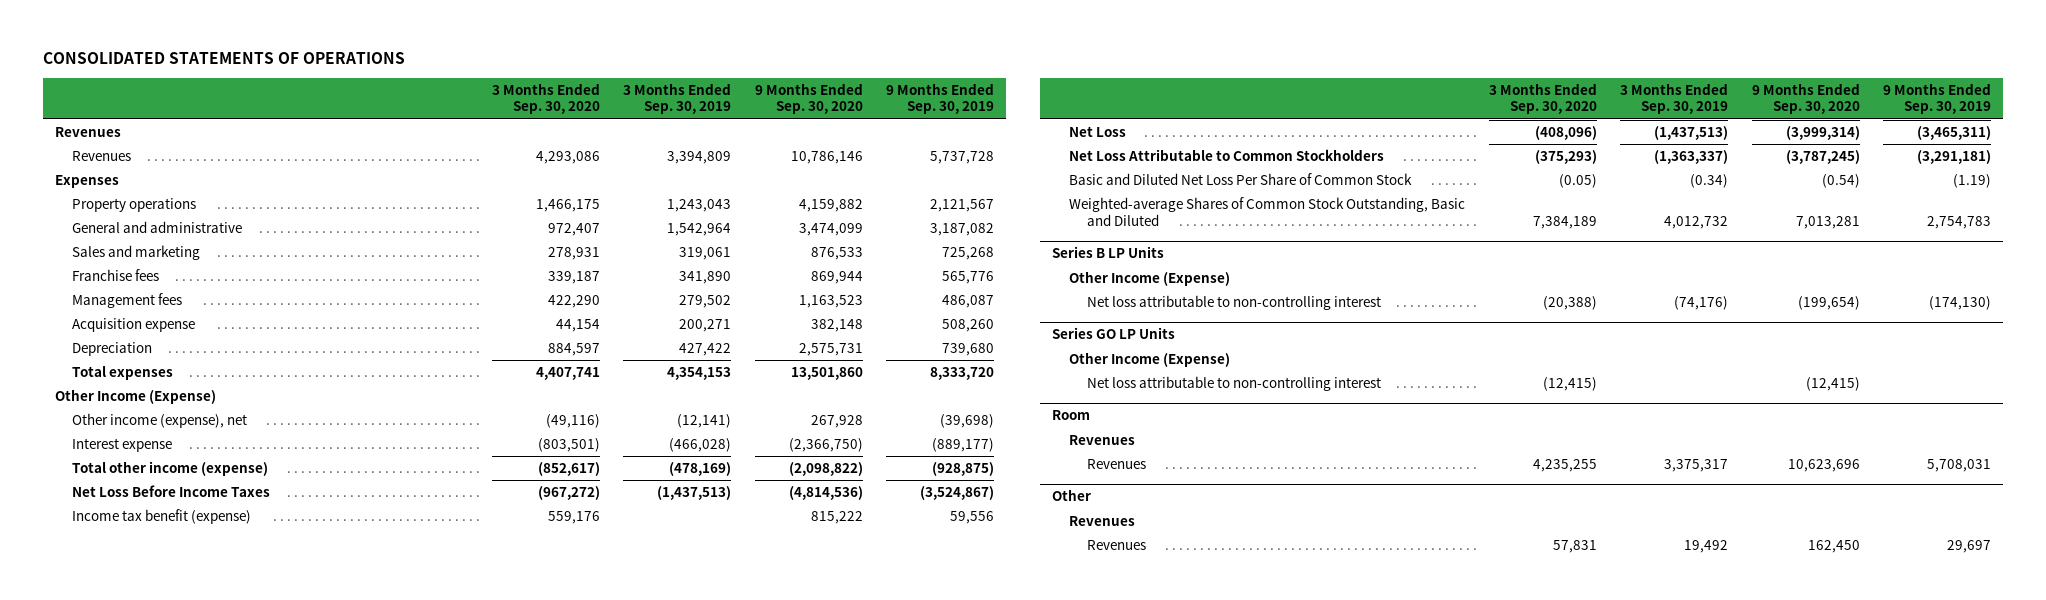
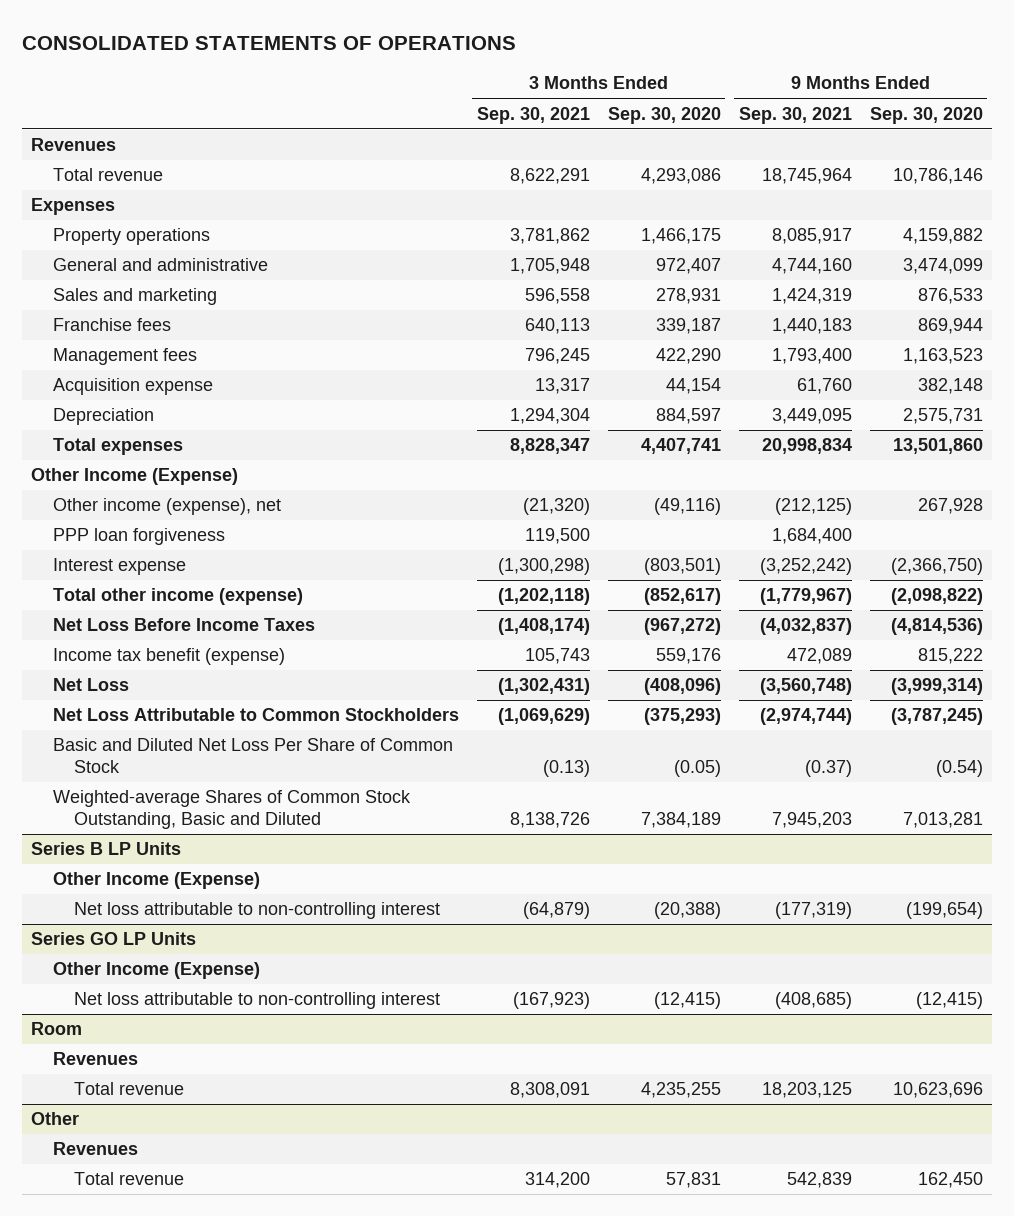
[623,82,732,115] 3 Months Ended Sep. 30, 2019 -> none
[886,82,995,115] 9 Months Ended Sep. 30, 2019 -> none
none -> [476,106,590,124] Sep. 30, 2021
none -> [738,106,852,124] Sep. 30, 2021
[72,151,132,162] Revenues -> [52,168,163,182] Total revenue
none -> [52,528,225,546] PPP loan forgiveness
[1087,459,1147,470] Revenues -> [73,1082,184,1096] Total revenue
[1087,540,1147,551] Revenues -> [73,1172,184,1186] Total revenue

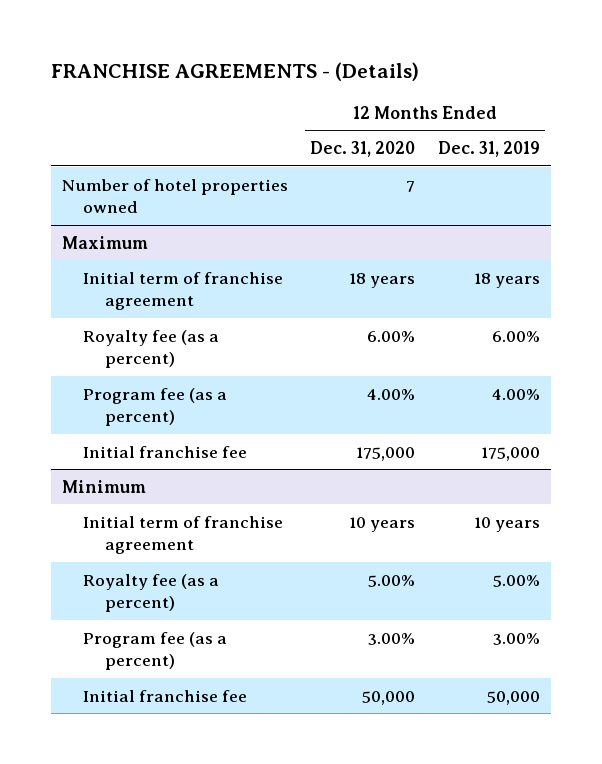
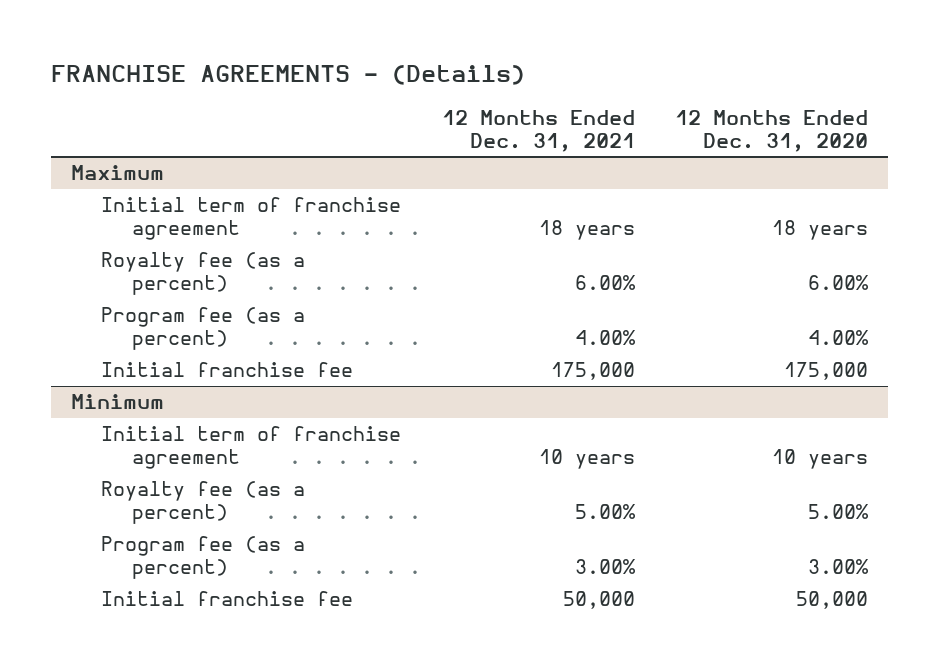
[437,141,540,158] Dec. 31, 2019 -> none
none -> [441,109,635,152] 12 Months Ended Dec. 31, 2021
[61,178,288,214] Number of hotel properties owned -> none

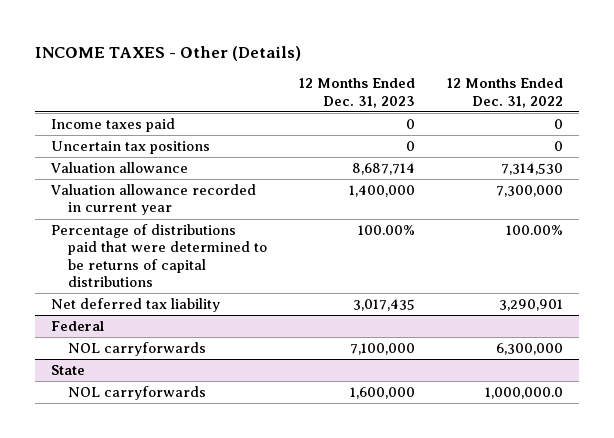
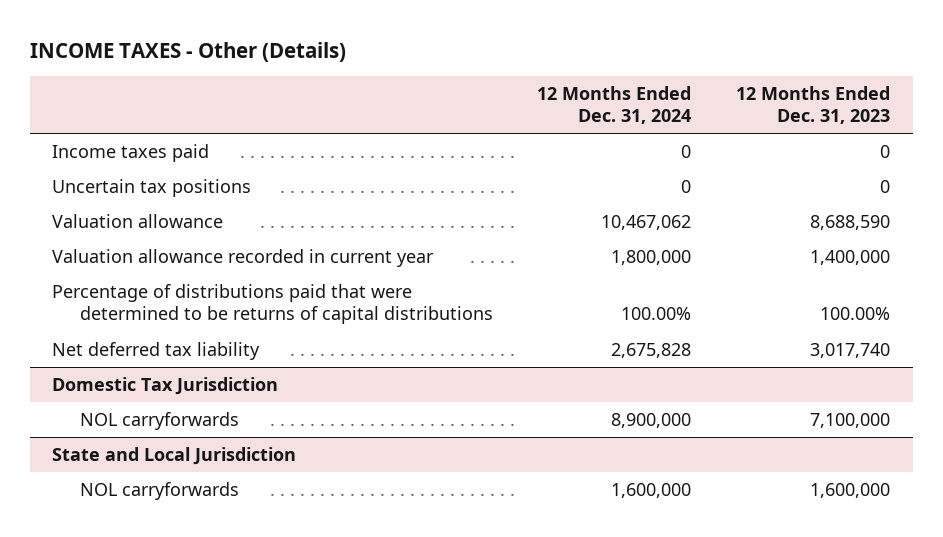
[447,78,564,108] 12 Months Ended Dec. 31, 2022 -> none
none -> [537,85,692,125] 12 Months Ended Dec. 31, 2024
[352,163,416,176] 8,687,714 -> [810,215,891,231] 8,688,590
[353,299,416,312] 3,017,435 -> [810,343,891,359] 3,017,740
[51,321,105,332] Federal -> [52,377,279,396] Domestic Tax Jurisdiction
[51,365,86,376] State -> [52,447,297,466] State and Local Jurisdiction

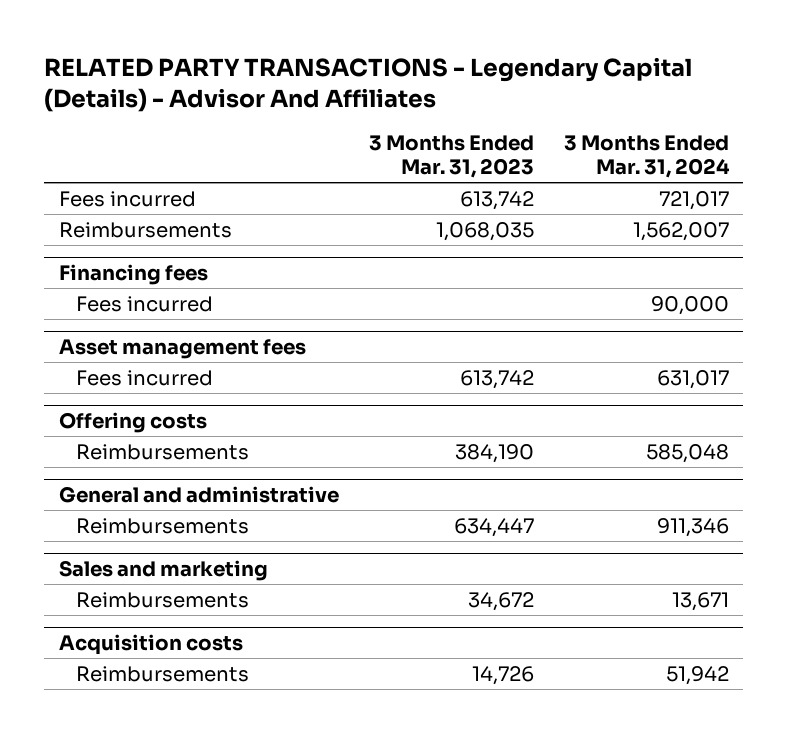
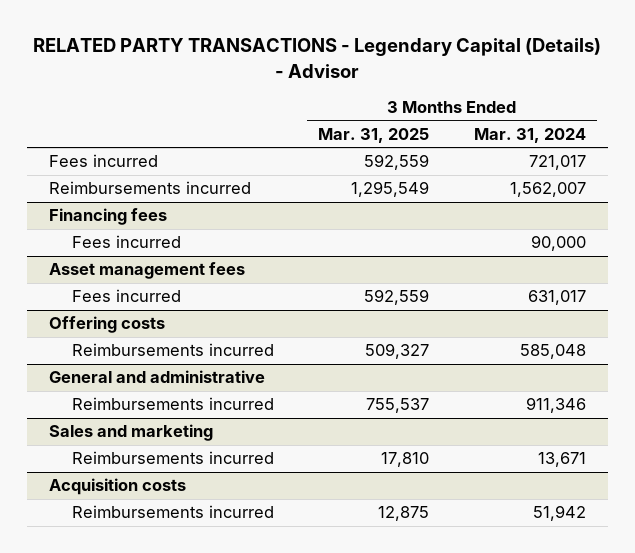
[44,56,693,113] RELATED PARTY TRANSACTIONS - Legendary Capital (Details) - Advisor And Affiliates -> [33,38,602,78] RELATED PARTY TRANSACTIONS - Legendary Capital (Details) - Advisor
[368,135,534,179] 3 Months Ended Mar. 31, 2023 -> none
none -> [318,127,430,143] Mar. 31, 2025
[59,221,233,238] Reimbursements -> [49,181,252,195] Reimbursements incurred
[75,443,249,460] Reimbursements -> [71,343,274,357] Reimbursements incurred
[75,517,249,534] Reimbursements -> [71,397,274,411] Reimbursements incurred
[75,591,249,608] Reimbursements -> [71,451,274,465] Reimbursements incurred
[75,665,249,682] Reimbursements -> [71,505,274,519] Reimbursements incurred

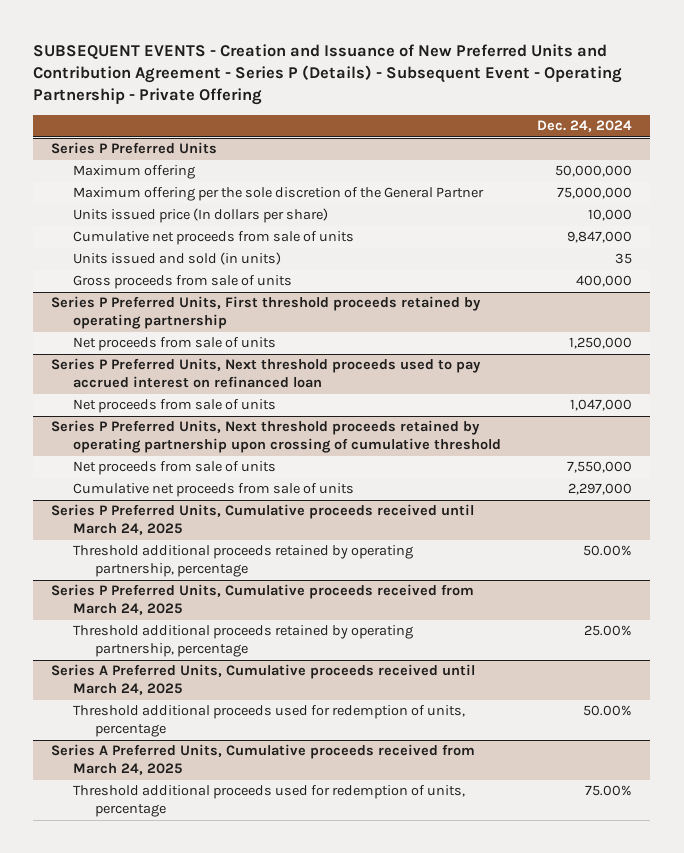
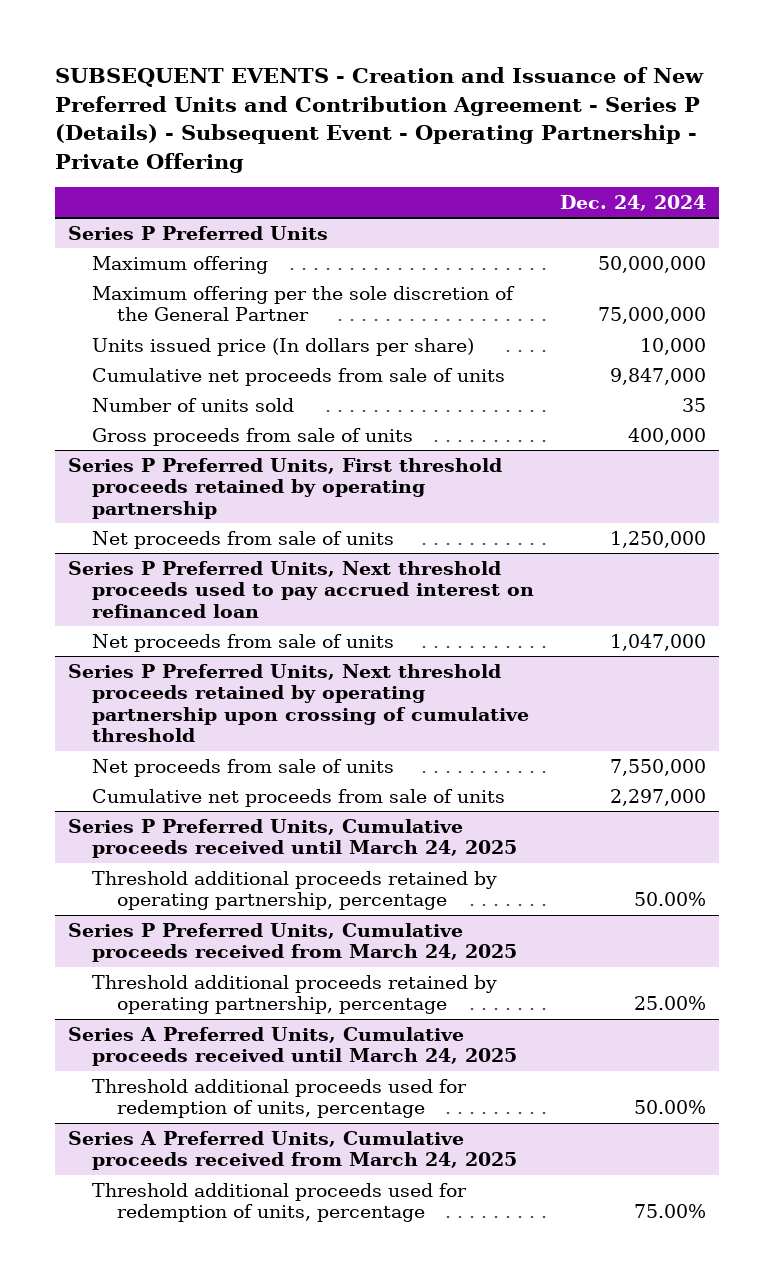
[73,252,282,266] Units issued and sold (in units) -> [92,397,295,412] Number of units sold

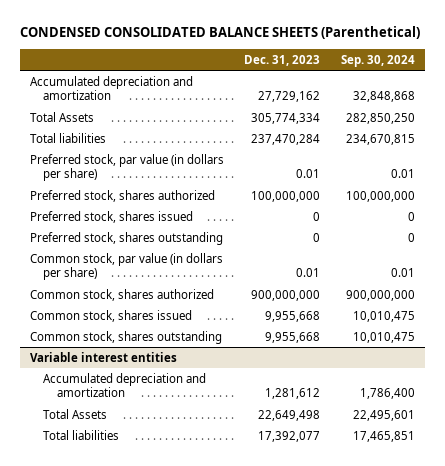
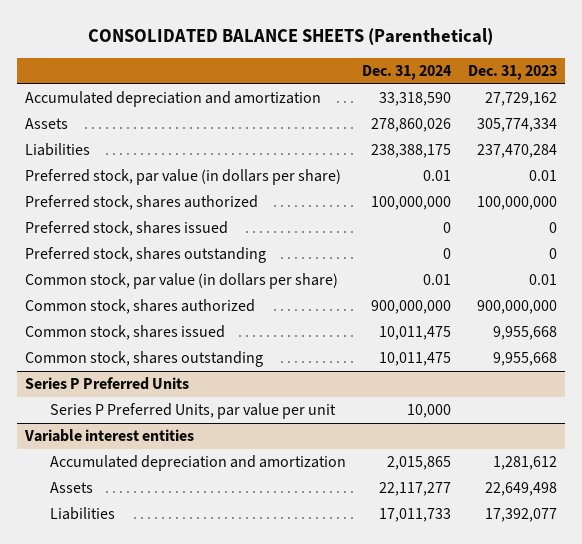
[19,26,420,40] CONDENSED CONSOLIDATED BALANCE SHEETS (Parenthetical) -> [87,27,493,45] CONSOLIDATED BALANCE SHEETS (Parenthetical)
[340,54,415,67] Sep. 30, 2024 -> none
none -> [362,65,453,81] Dec. 31, 2024
[29,111,94,122] Total Assets -> [25,118,69,130] Assets
[29,132,106,143] Total liabilities -> [25,143,91,157] Liabilities
none -> [25,377,190,391] Series P Preferred Units
none -> [49,403,336,420] Series P Preferred Units, par value per unit
[43,408,108,419] Total Assets -> [49,482,93,494] Assets
[43,429,120,440] Total liabilities -> [49,507,115,521] Liabilities

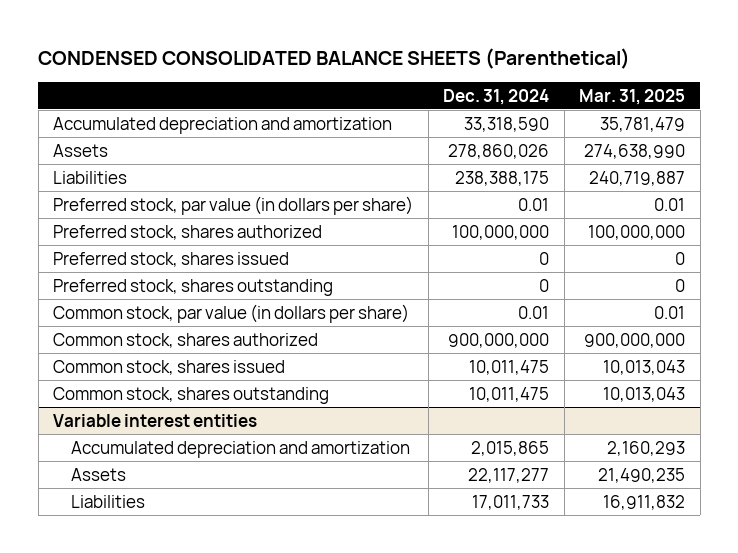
[87,27,493,45] CONSOLIDATED BALANCE SHEETS (Parenthetical) -> [38,47,631,69] CONDENSED CONSOLIDATED BALANCE SHEETS (Parenthetical)
[467,65,557,81] Dec. 31, 2023 -> none
none -> [579,88,686,105] Mar. 31, 2025
[25,377,190,391] Series P Preferred Units -> none
[49,403,336,420] Series P Preferred Units, par value per unit -> none

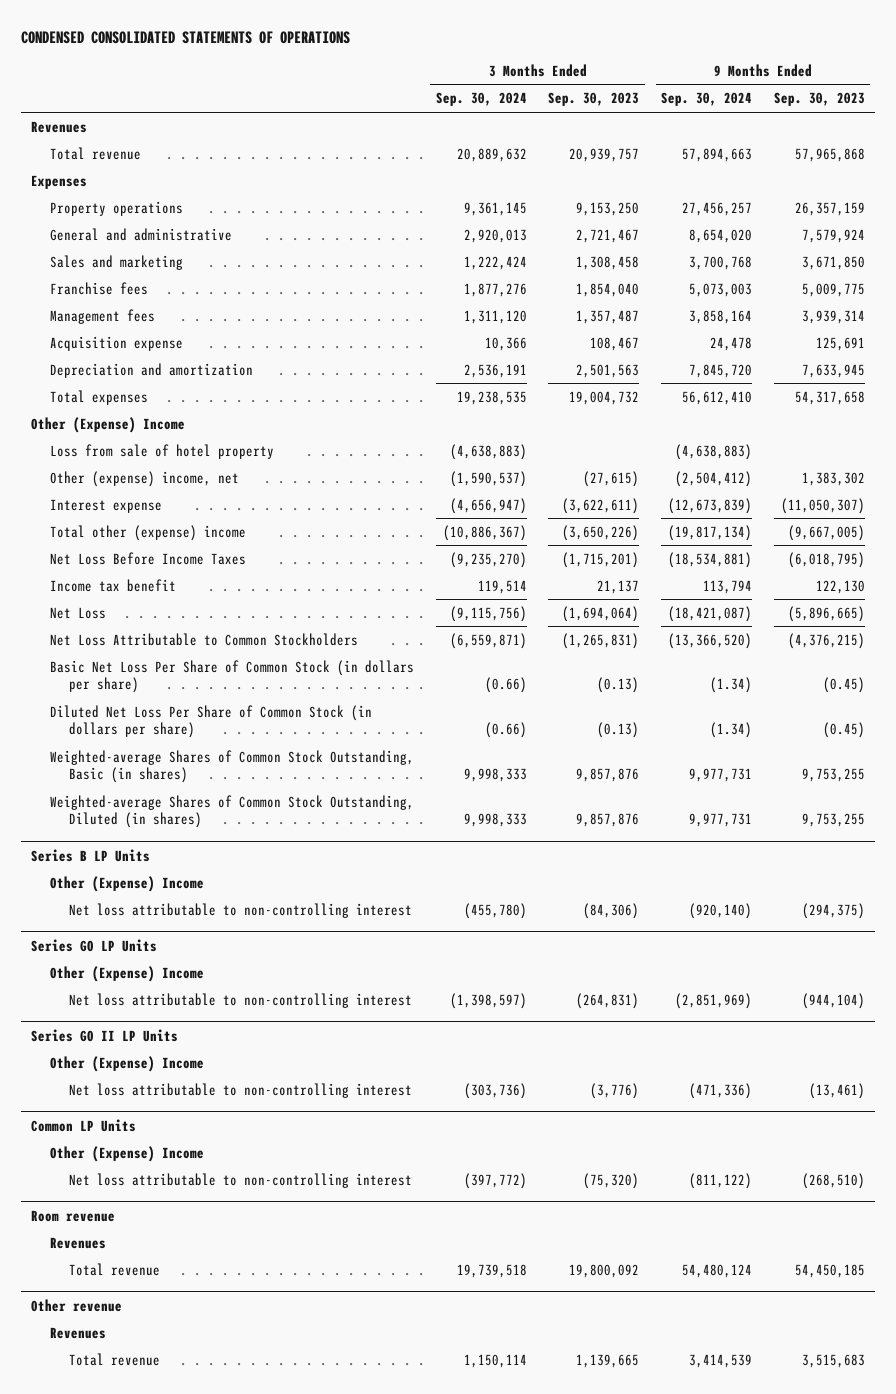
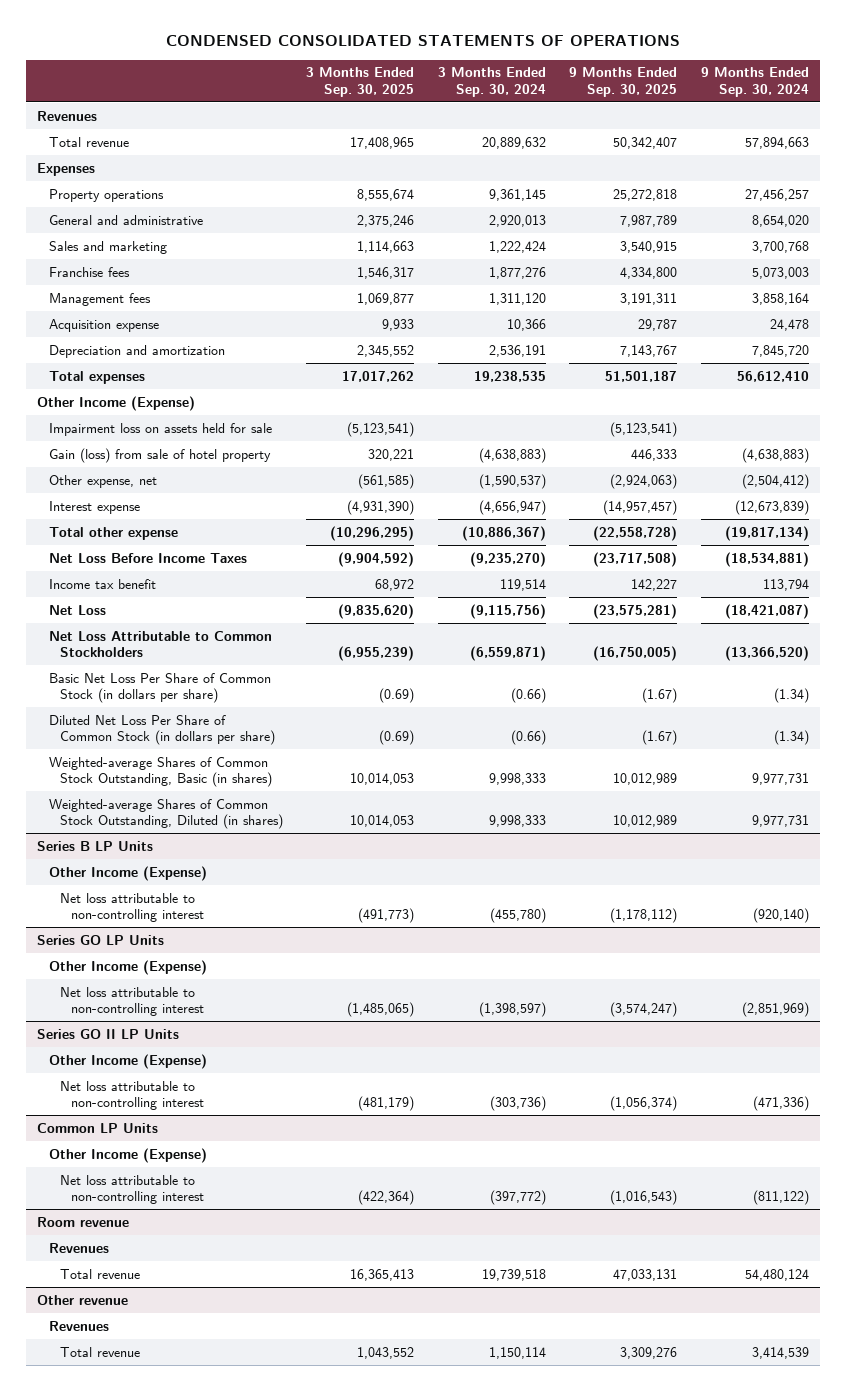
[548,92,640,107] Sep. 30, 2023 -> none
[773,92,865,107] Sep. 30, 2023 -> none
none -> [306,67,415,97] 3 Months Ended Sep. 30, 2025
none -> [569,67,678,97] 9 Months Ended Sep. 30, 2025
[31,416,186,433] Other (Expense) Income -> [37,395,196,411] Other Income (Expense)
none -> [48,422,272,436] Impairment loss on assets held for sale
[50,443,275,459] Loss from sale of hotel property -> [48,447,271,463] Gain (loss) from sale of hotel property
[50,470,240,487] Other (expense) income, net -> [48,474,157,488] Other expense, net
[50,524,247,541] Total other (expense) income -> [48,526,178,540] Total other expense
[50,875,205,892] Other (Expense) Income -> [48,865,207,881] Other Income (Expense)
[50,965,205,982] Other (Expense) Income -> [48,959,207,975] Other Income (Expense)
[50,1055,205,1072] Other (Expense) Income -> [48,1053,207,1069] Other Income (Expense)
[50,1145,205,1162] Other (Expense) Income -> [48,1147,207,1163] Other Income (Expense)

